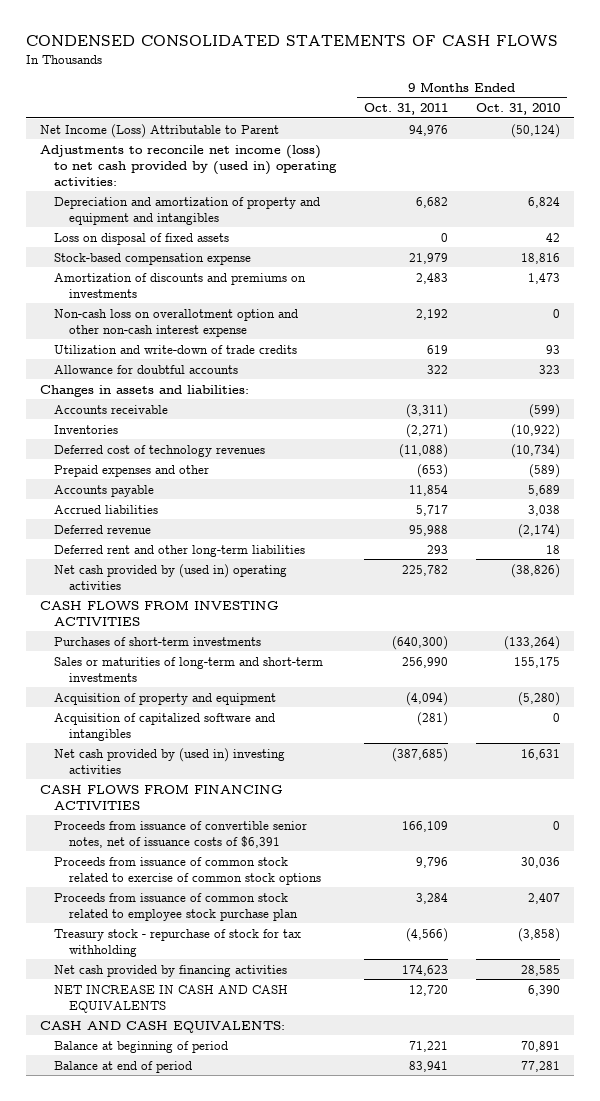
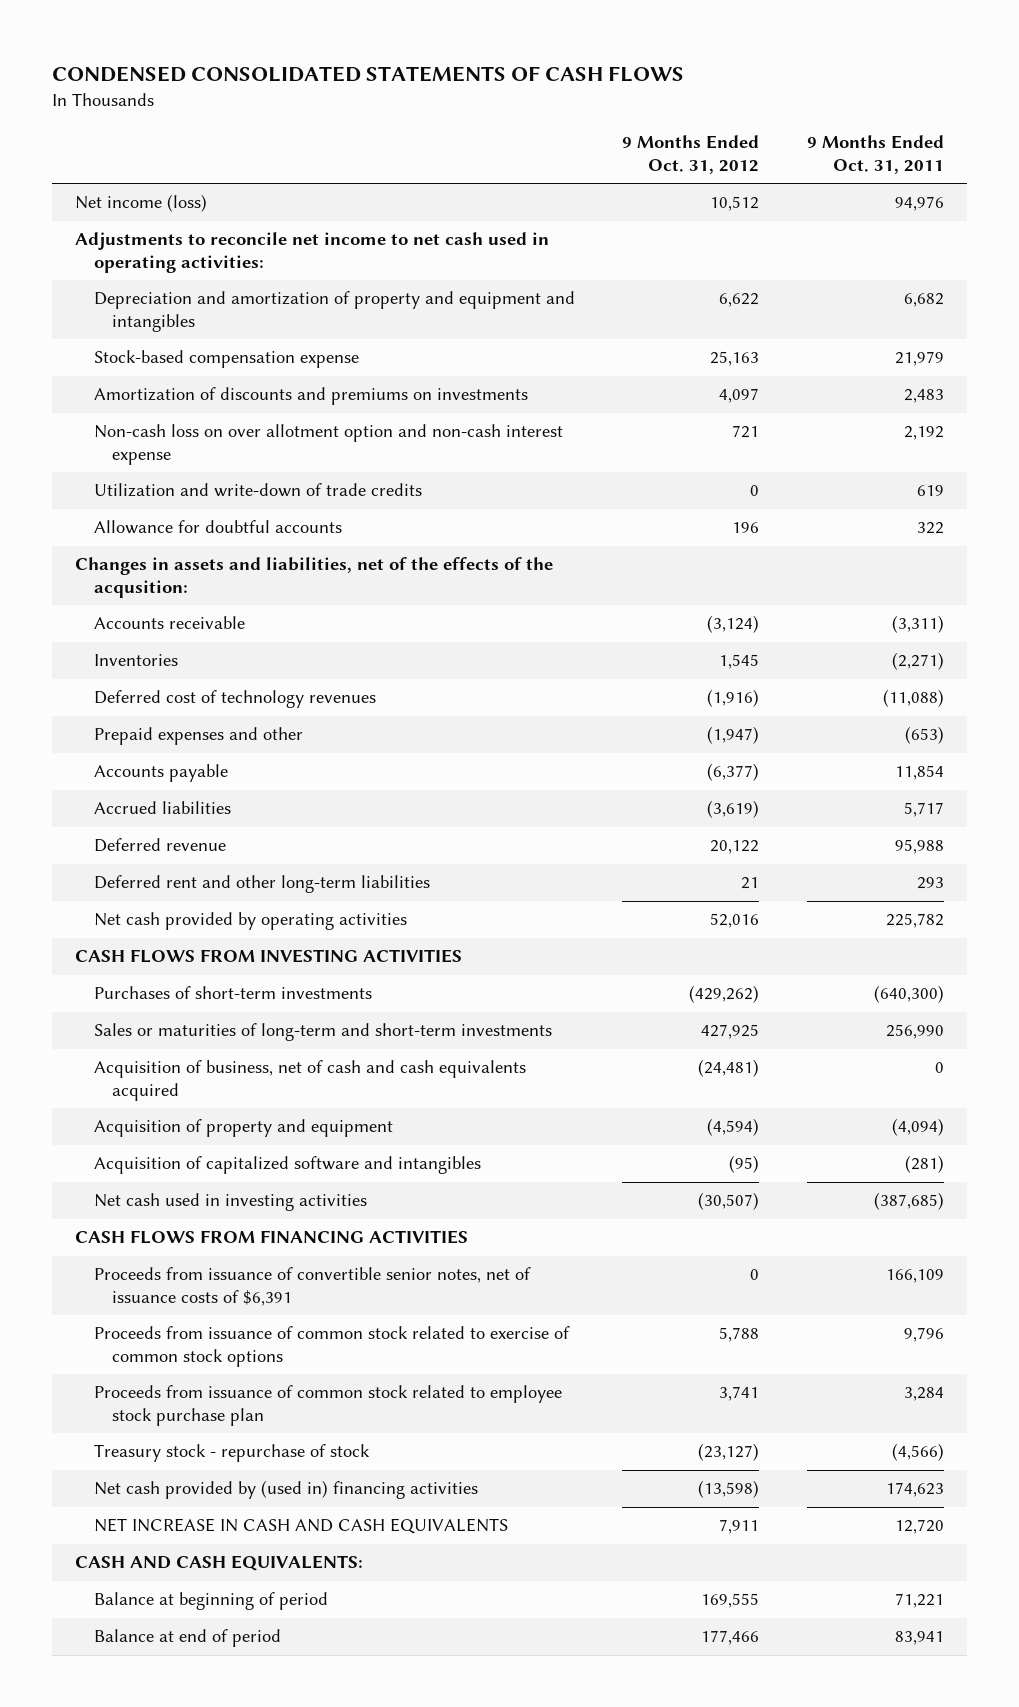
[476,103,561,116] Oct. 31, 2010 -> none
none -> [622,135,760,175] 9 Months Ended Oct. 31, 2012
[39,123,279,138] Net Income (Loss) Attributable to Parent -> [75,194,208,213] Net income (loss)
[39,144,338,186] Adjustments to reconcile net income (loss) to net cash provided by (used in) operating activities: -> [75,232,550,273] Adjustments to reconcile net income to net cash used in operating activities:
[54,232,230,245] Loss on disposal of fixed assets -> none
[54,308,299,337] Non-cash loss on overallotment option and other non-cash interest expense -> [93,424,563,465] Non-cash loss on over allotment option and non-cash interest expense
[39,384,249,397] Changes in assets and liabilities: -> [75,557,554,598] Changes in assets and liabilities, net of the effects of the acqusition:
[54,563,288,590] Net cash provided by (used in) operating activities -> [93,912,407,931] Net cash provided by operating activities
none -> [93,1060,526,1101] Acquisition of business, net of cash and cash equivalents acquired
[54,747,286,774] Net cash provided by (used in) investing activities -> [93,1193,367,1212] Net cash used in investing activities
[54,928,302,957] Treasury stock - repurchase of stock for tax withholding -> [93,1444,370,1463] Treasury stock - repurchase of stock
[54,964,288,977] Net cash provided by financing activities -> [93,1480,478,1500] Net cash provided by (used in) financing activities

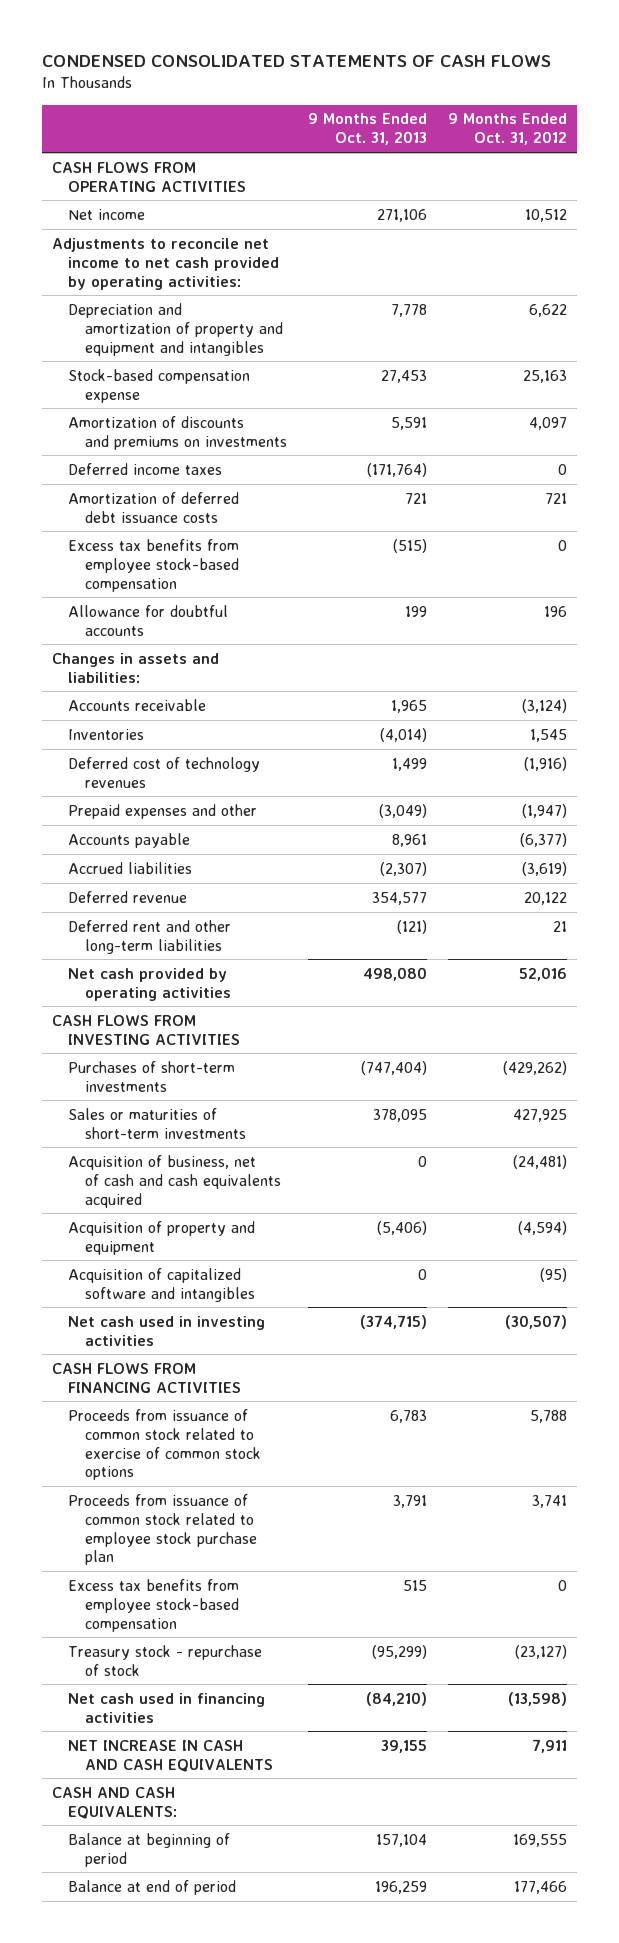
[806,135,944,175] 9 Months Ended Oct. 31, 2011 -> none
none -> [307,113,427,146] 9 Months Ended Oct. 31, 2013
none -> [52,161,247,192] CASH FLOWS FROM OPERATING ACTIVITIES
[75,194,208,213] Net income (loss) -> [68,208,146,220] Net income
[75,232,550,273] Adjustments to reconcile net income to net cash used in operating activities: -> [52,237,280,290] Adjustments to reconcile net income to net cash provided by operating activities:
[93,483,422,498] Utilization and write-down of trade credits -> none
none -> [68,462,223,475] Deferred income taxes
[93,424,563,465] Non-cash loss on over allotment option and non-cash interest expense -> [68,491,240,523] Amortization of deferred debt issuance costs
none -> [68,538,240,592] Excess tax benefits from employee stock-based compensation
[75,557,554,598] Changes in assets and liabilities, net of the effects of the acqusition: -> [52,652,220,683] Changes in assets and liabilities:
[93,1023,552,1042] Sales or maturities of long-term and short-term investments -> [68,1107,246,1139] Sales or maturities of short-term investments
[93,1267,531,1306] Proceeds from issuance of convertible senior notes, net of issuance costs of $6,391 -> none
none -> [68,1578,240,1632] Excess tax benefits from employee stock-based compensation
[93,1480,478,1500] Net cash provided by (used in) financing activities -> [68,1692,266,1723] Net cash used in financing activities

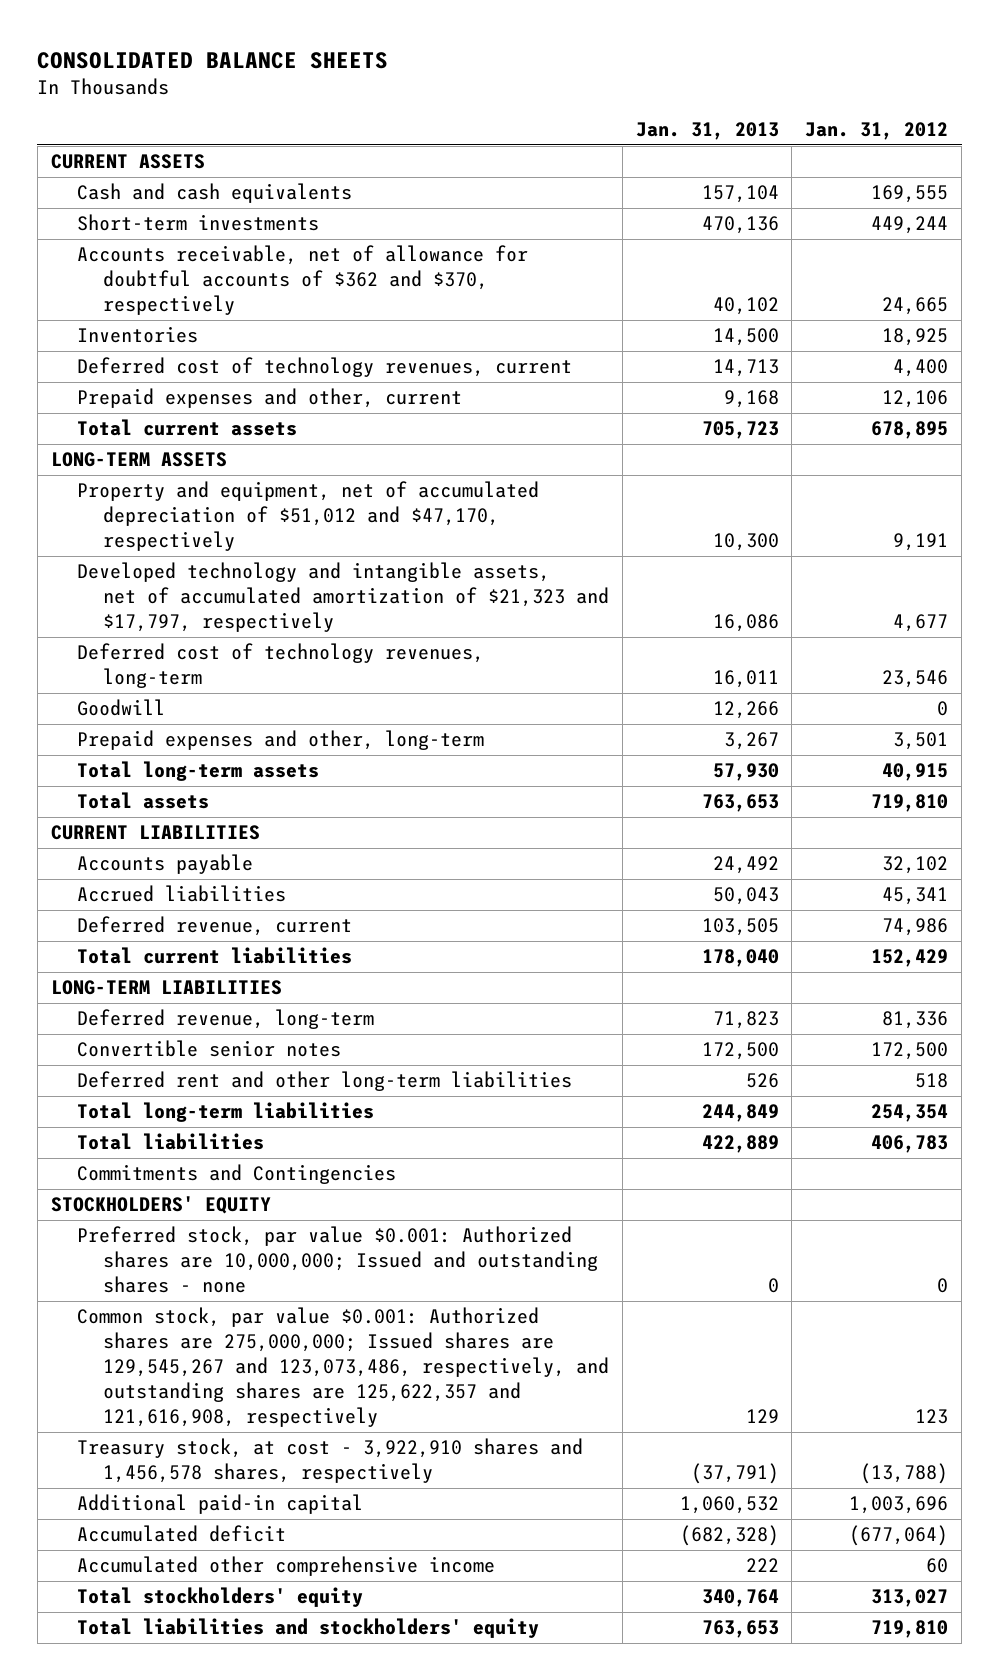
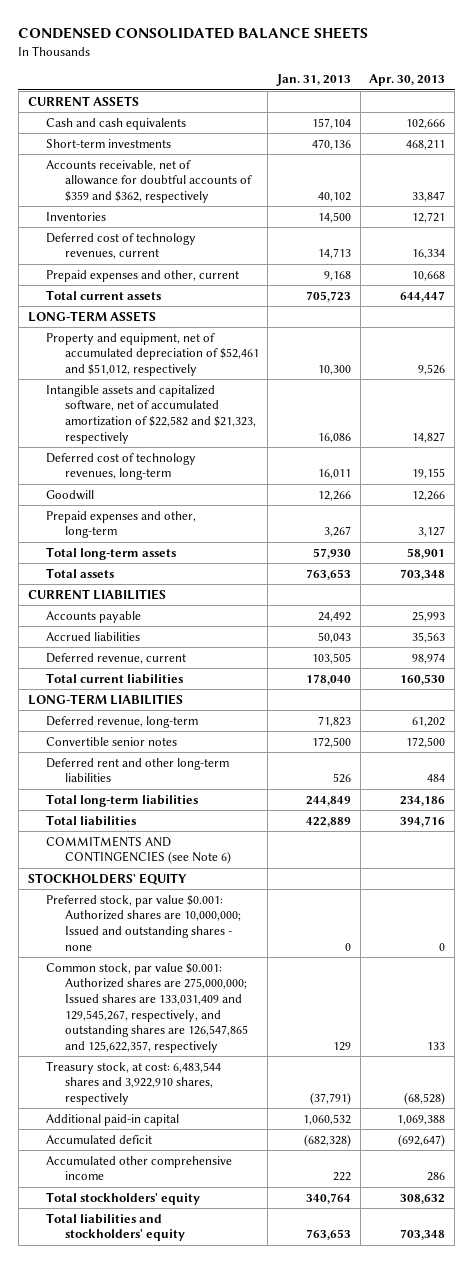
[37,51,389,69] CONSOLIDATED BALANCE SHEETS -> [18,27,369,40] CONDENSED CONSOLIDATED BALANCE SHEETS
[805,122,949,141] Jan. 31, 2012 -> none
none -> [369,74,446,87] Apr. 30, 2013
[76,245,528,316] Accounts receivable, net of allowance for doubtful accounts of $362 and $370, respectively -> [46,159,252,204] Accounts receivable, net of allowance for doubtful accounts of $359 and $362, respectively
[76,481,539,552] Property and equipment, net of accumulated depreciation of $51,012 and $47,170, respectively -> [46,332,259,377] Property and equipment, net of accumulated depreciation of $52,461 and $51,012, respectively
[76,562,609,633] Developed technology and intangible assets, net of accumulated amortization of $21,323 and $17,797, respectively -> [46,384,256,444] Intangible assets and capitalized software, net of accumulated amortization of $22,582 and $21,323, respectively
[76,1164,396,1185] Commitments and Contingencies -> [46,835,231,865] COMMITMENTS AND CONTINGENCIES (see Note 6)
[76,1307,609,1428] Common stock, par value $0.001: Authorized shares are 275,000,000; Issued shares are 129,545,267 and 123,073,486, respectively, and outstanding shares are 125,622,357 and 121,616,908, respectively -> [46,962,248,1054] Common stock, par value $0.001: Authorized shares are 275,000,000; Issued shares are 133,031,409 and 129,545,267, respectively, and outstanding shares are 126,547,865 and 125,622,357, respectively
[76,1438,583,1484] Treasury stock, at cost - 3,922,910 shares and 1,456,578 shares, respectively -> [46,1060,222,1106] Treasury stock, at cost: 6,483,544 shares and 3,922,910 shares, respectively

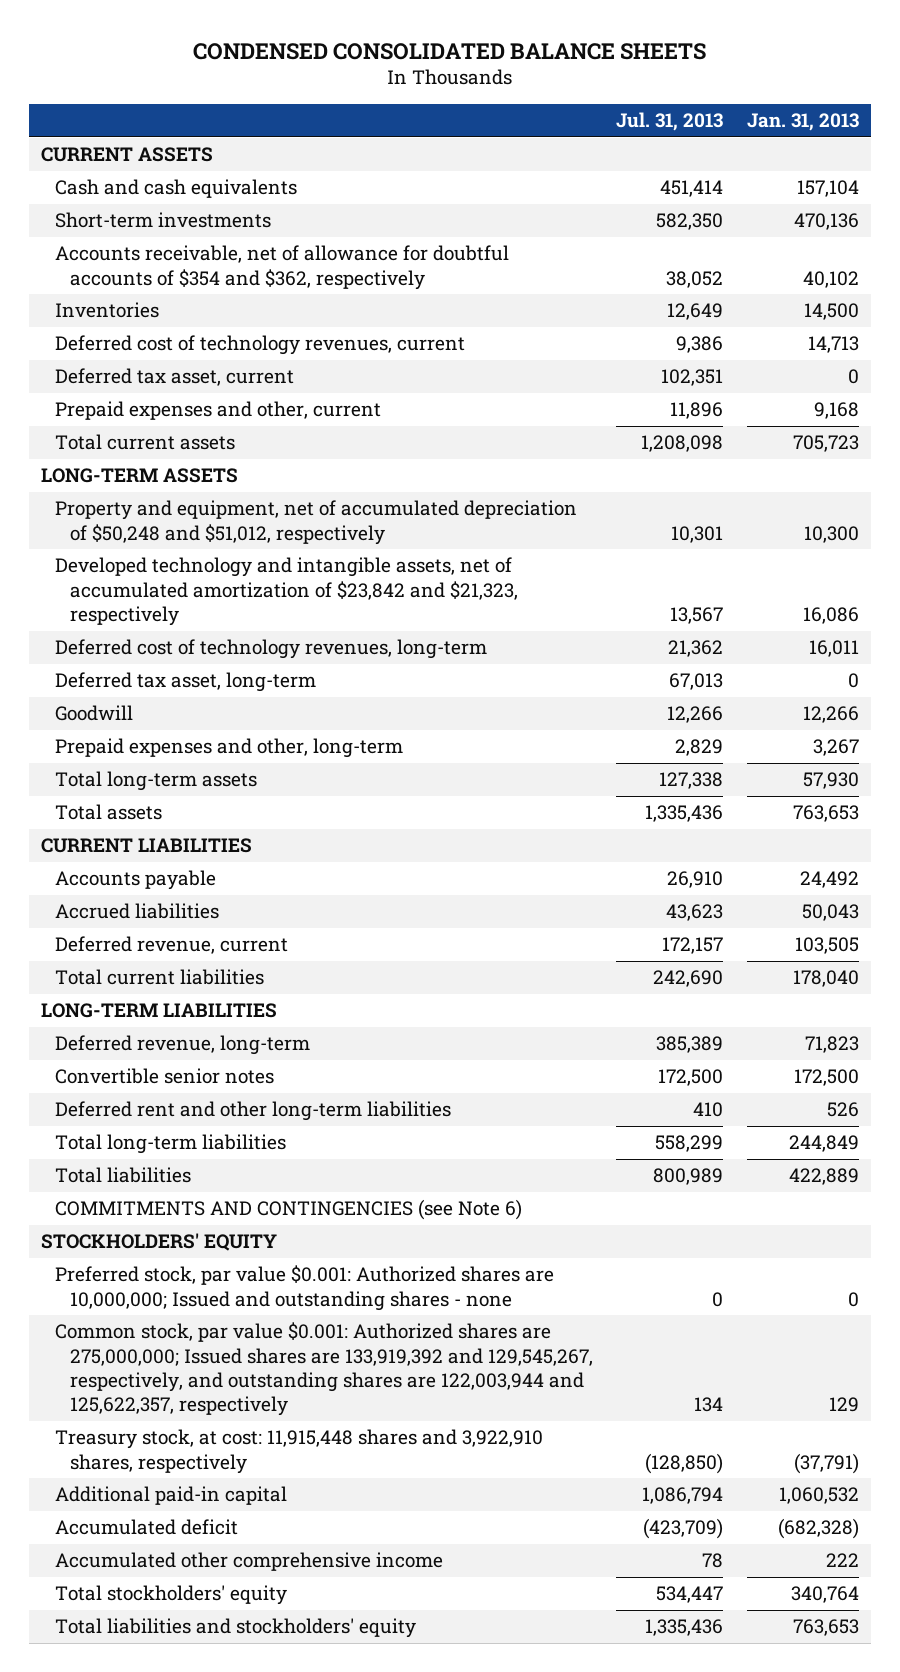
[369,74,446,87] Apr. 30, 2013 -> none
none -> [616,111,724,131] Jul. 31, 2013
[46,159,252,204] Accounts receivable, net of allowance for doubtful accounts of $359 and $362, respectively -> [55,245,510,290] Accounts receivable, net of allowance for doubtful accounts of $354 and $362, respectively
none -> [55,368,295,387] Deferred tax asset, current
[46,332,259,377] Property and equipment, net of accumulated depreciation of $52,461 and $51,012, respectively -> [55,500,578,545] Property and equipment, net of accumulated depreciation of $50,248 and $51,012, respectively
[46,384,256,444] Intangible assets and capitalized software, net of accumulated amortization of $22,582 and $21,323, respectively -> [55,557,518,626] Developed technology and intangible assets, net of accumulated amortization of $23,842 and $21,323, respectively
none -> [55,672,317,693] Deferred tax asset, long-term
[46,962,248,1054] Common stock, par value $0.001: Authorized shares are 275,000,000; Issued shares are 133,031,409 and 129,545,267, respectively, and outstanding shares are 126,547,865 and 125,622,357, respectively -> [55,1322,593,1417] Common stock, par value $0.001: Authorized shares are 275,000,000; Issued shares are 133,919,392 and 129,545,267, respectively, and outstanding shares are 122,003,944 and 125,622,357, respectively
[46,1060,222,1106] Treasury stock, at cost: 6,483,544 shares and 3,922,910 shares, respectively -> [55,1429,544,1474] Treasury stock, at cost: 11,915,448 shares and 3,922,910 shares, respectively

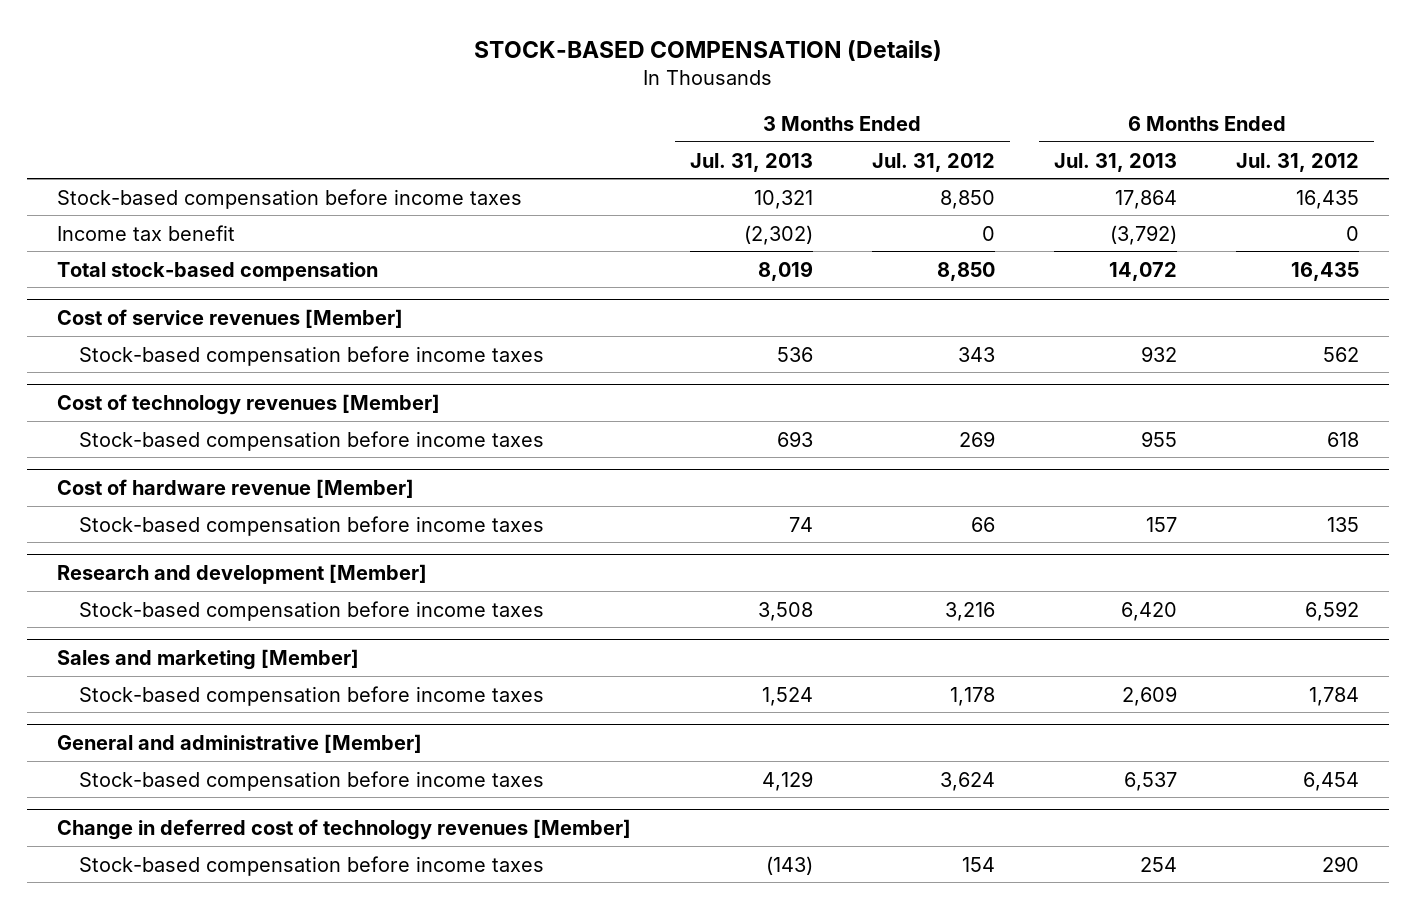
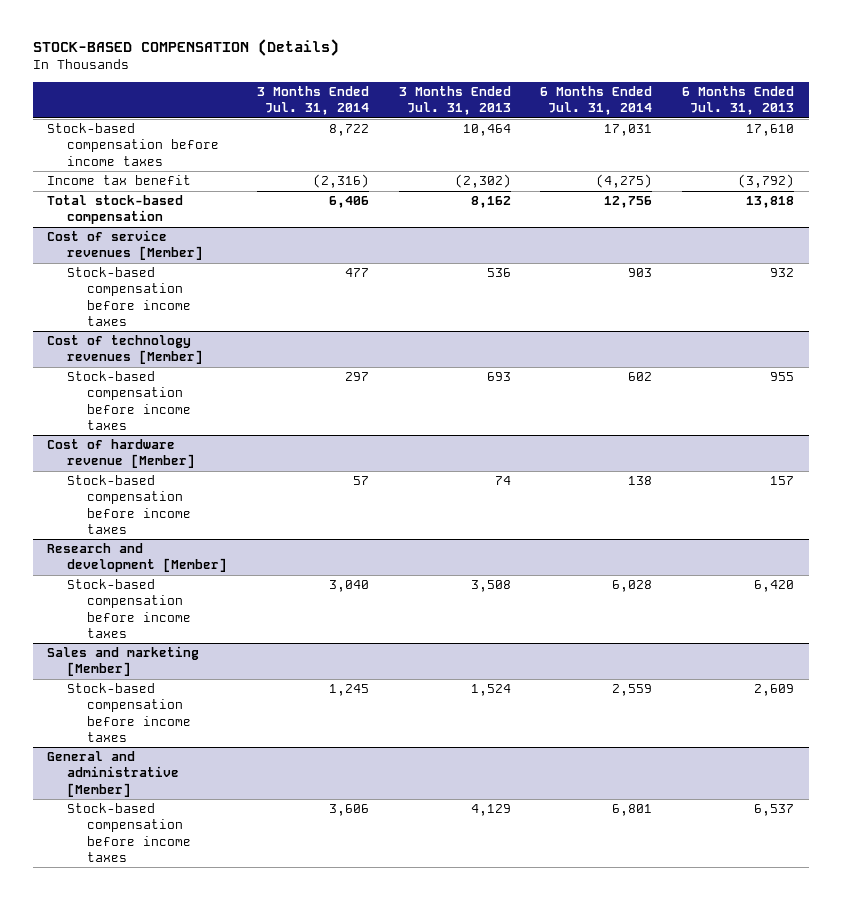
[871,152,995,172] Jul. 31, 2012 -> none
[1236,152,1360,172] Jul. 31, 2012 -> none
none -> [256,86,369,116] 3 Months Ended Jul. 31, 2014
none -> [540,86,653,116] 6 Months Ended Jul. 31, 2014
[753,189,813,209] 10,321 -> [462,124,511,137] 10,464
[1115,189,1178,209] 17,864 -> [746,124,795,137] 17,610
[757,260,813,281] 8,019 -> [470,196,511,209] 8,162
[1109,261,1178,281] 14,072 -> [746,196,795,209] 13,818
[56,818,631,840] Change in deferred cost of technology revenues [Member] -> none
[79,855,545,876] Stock-based compensation before income taxes -> none

